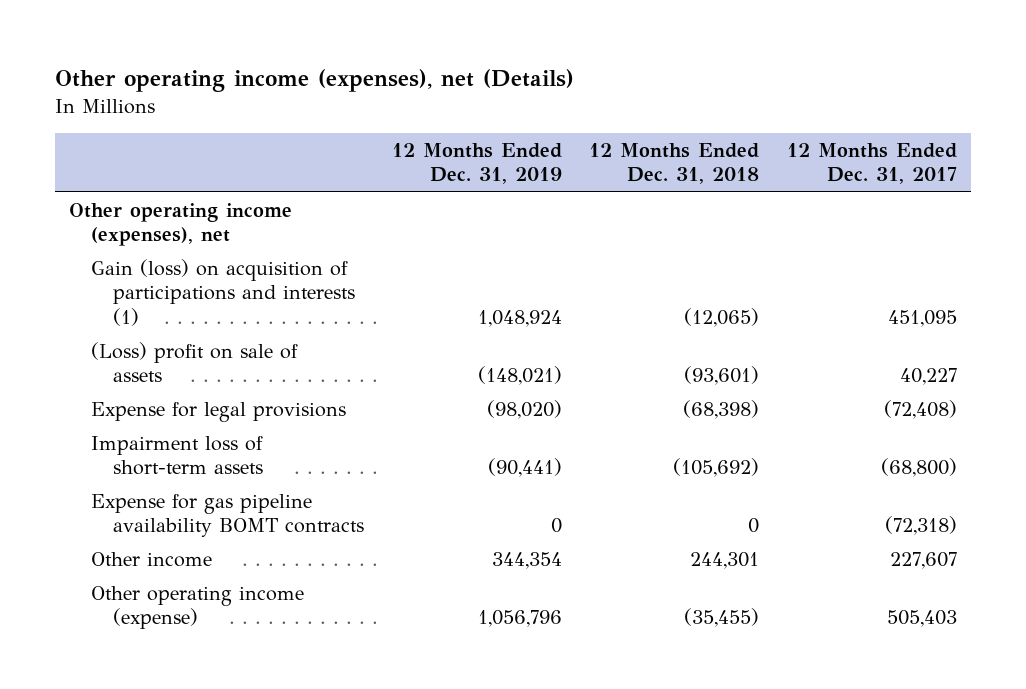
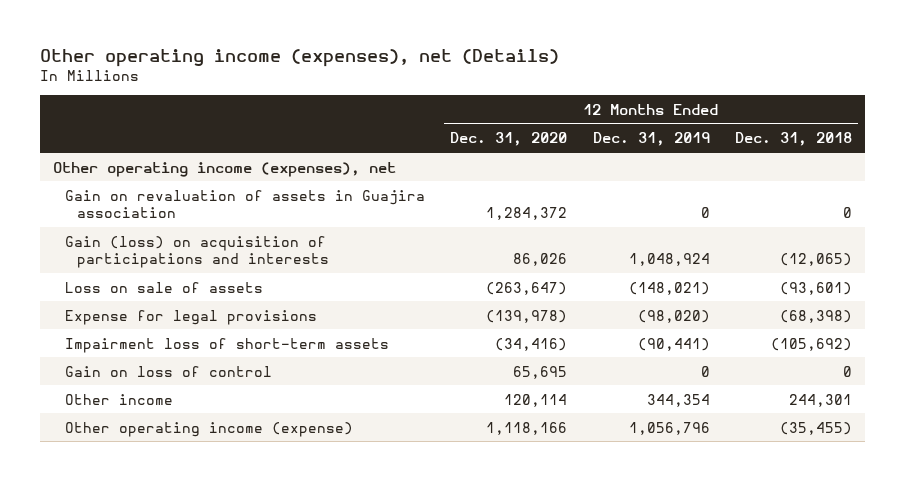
[787,143,958,185] 12 Months Ended Dec. 31, 2017 -> none
none -> [450,132,568,147] Dec. 31, 2020
none -> [65,189,426,218] Gain on revaluation of assets in Guajira association
[91,258,356,326] Gain (loss) on acquisition of participations and interests (1) -> [65,235,330,268] Gain (loss) on acquisition of participations and interests
[91,341,299,383] (Loss) profit on sale of assets -> [65,281,264,293] Loss on sale of assets
[91,493,365,538] Expense for gas pipeline availability BOMT contracts -> none
none -> [65,365,273,377] Gain on loss of control

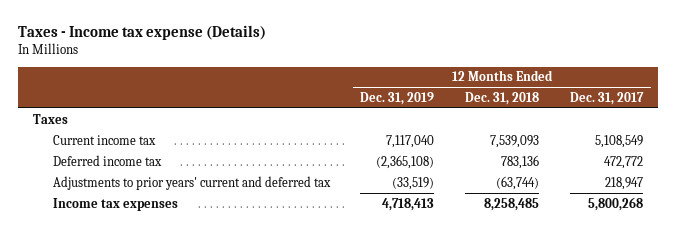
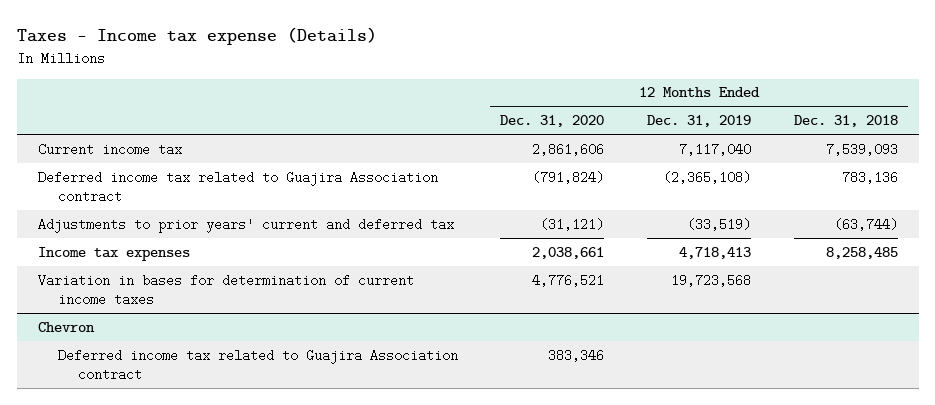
[569,91,644,105] Dec. 31, 2017 -> none
none -> [500,115,605,128] Dec. 31, 2020
[33,113,69,124] Taxes -> none
[52,154,162,166] Deferred income tax -> [37,170,438,203] Deferred income tax related to Guajira Association contract
none -> [37,273,414,306] Variation in bases for determination of current income taxes
none -> [37,321,95,332] Chevron
none -> [57,348,458,381] Deferred income tax related to Guajira Association contract

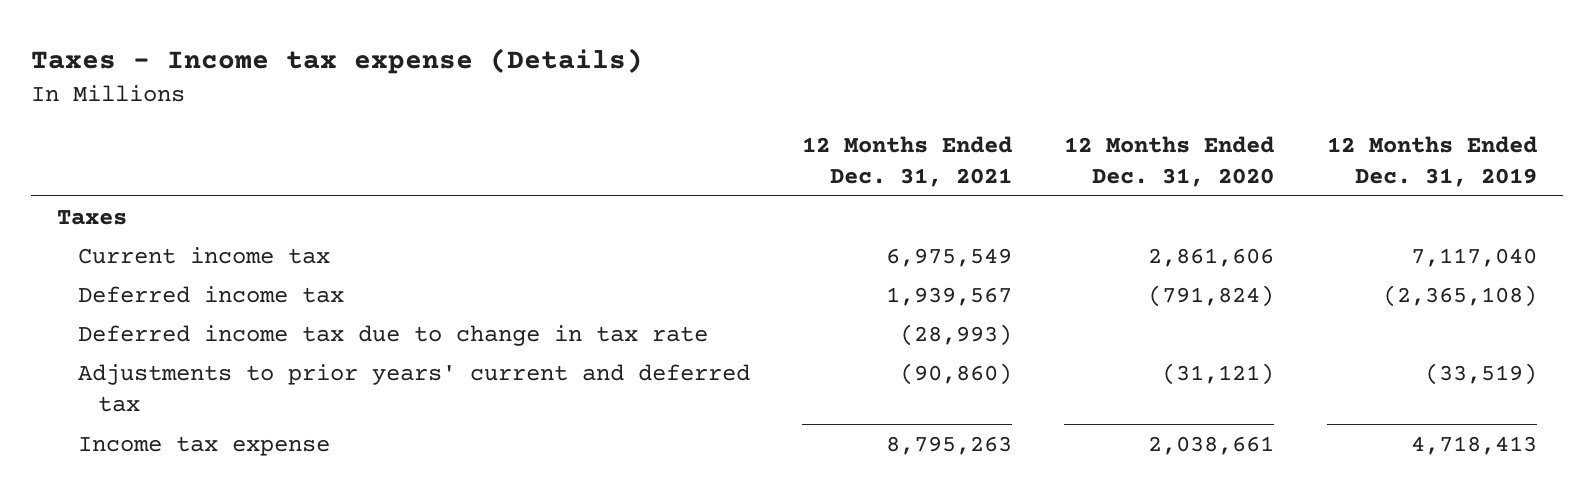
[793,115,898,128] Dec. 31, 2018 -> none
none -> [802,135,1013,188] 12 Months Ended Dec. 31, 2021
none -> [57,209,128,225] Taxes
[37,170,438,203] Deferred income tax related to Guajira Association contract -> [77,285,344,303] Deferred income tax
none -> [77,324,708,346] Deferred income tax due to change in tax rate
[37,273,414,306] Variation in bases for determination of current income taxes -> none
[37,321,95,332] Chevron -> none
[57,348,458,381] Deferred income tax related to Guajira Association contract -> none
[37,246,190,261] Income tax expenses -> [77,435,330,456] Income tax expense

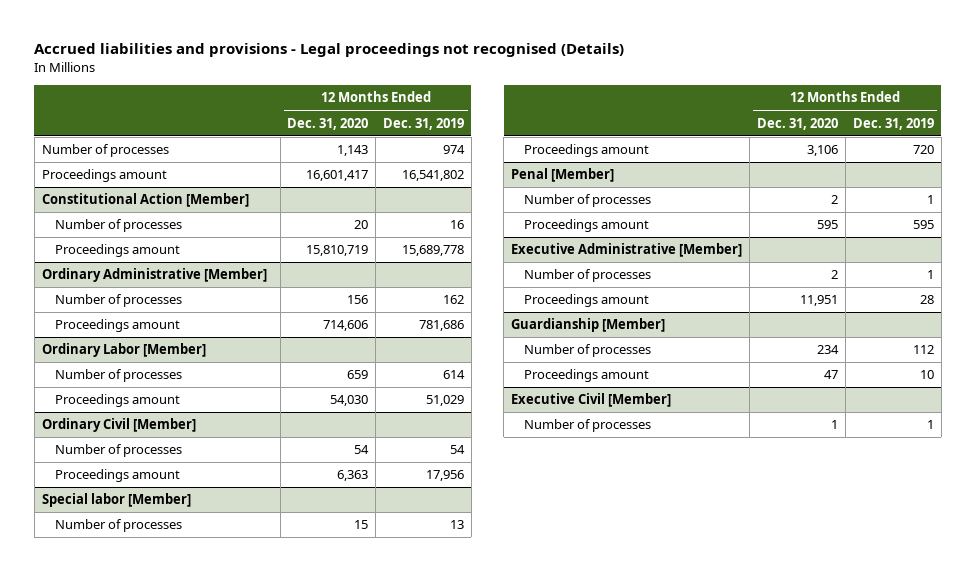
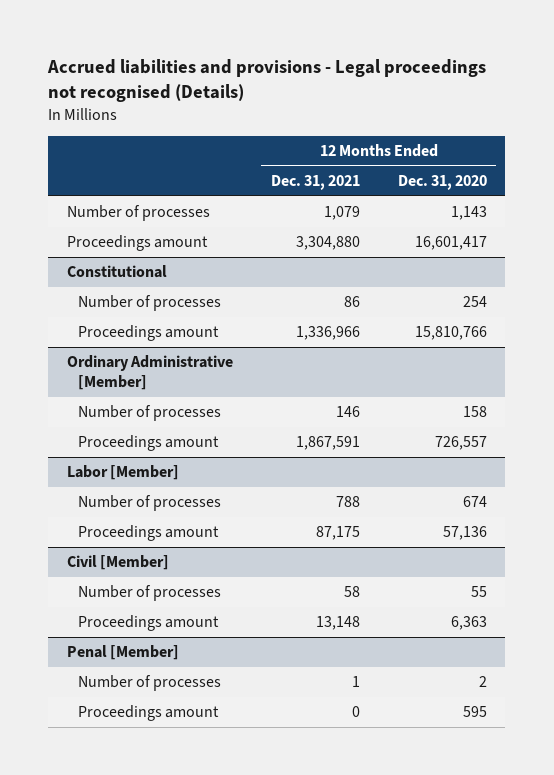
[383,117,465,130] Dec. 31, 2019 -> none
none -> [270,175,360,191] Dec. 31, 2021
[41,193,249,208] Constitutional Action [Member] -> [67,265,168,279] Constitutional
[354,220,369,230] 20 -> [462,296,487,308] 254
[306,245,369,257] 15,810,719 -> [414,326,487,341] 15,810,766
[347,295,369,305] 156 -> [462,406,487,418] 158
[323,320,369,332] 714,606 -> [434,436,487,451] 726,557
[41,343,206,358] Ordinary Labor [Member] -> [67,465,180,481] Labor [Member]
[347,370,369,380] 659 -> [462,496,487,508] 674
[330,395,369,407] 54,030 -> [442,526,487,541] 57,136
[41,418,196,433] Ordinary Civil [Member] -> [67,555,170,571] Civil [Member]
[354,445,370,455] 54 -> [470,586,487,598] 55
[41,493,191,508] Special labor [Member] -> none
[54,519,182,533] Number of processes -> none
[524,144,650,158] Proceedings amount -> none
[511,243,743,258] Executive Administrative [Member] -> none
[524,269,652,283] Number of processes -> none
[524,294,650,308] Proceedings amount -> none
[511,318,666,333] Guardianship [Member] -> none
[524,344,652,358] Number of processes -> none
[524,369,650,383] Proceedings amount -> none
[511,393,672,408] Executive Civil [Member] -> none
[524,419,652,433] Number of processes -> none

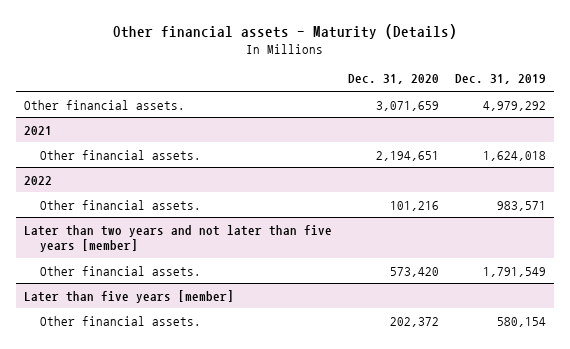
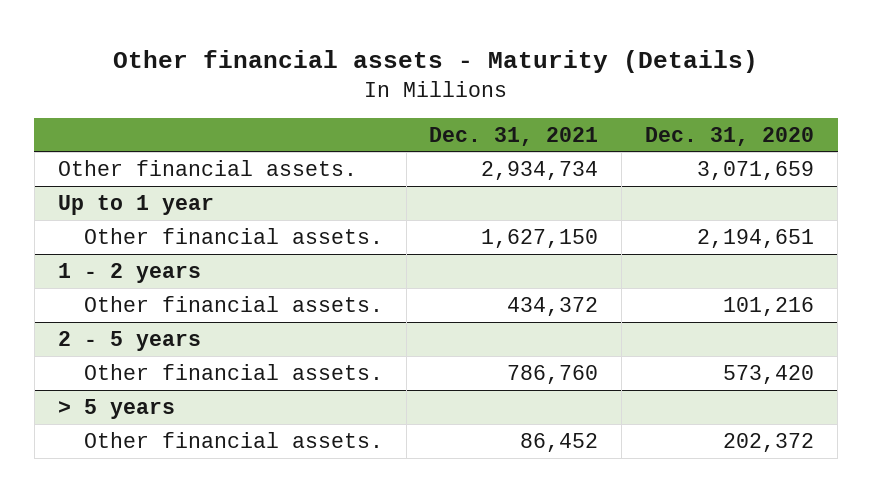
[455,74,547,85] Dec. 31, 2019 -> none
none -> [429,126,599,146] Dec. 31, 2021
[23,125,52,135] 2021 -> [57,194,214,215] Up to 1 year
[23,175,52,185] 2022 -> [57,262,201,283] 1 - 2 years
[23,224,332,253] Later than two years and not later than five years [member] -> [57,330,201,351] 2 - 5 years
[23,289,234,303] Later than five years [member] -> [57,398,175,419] > 5 years

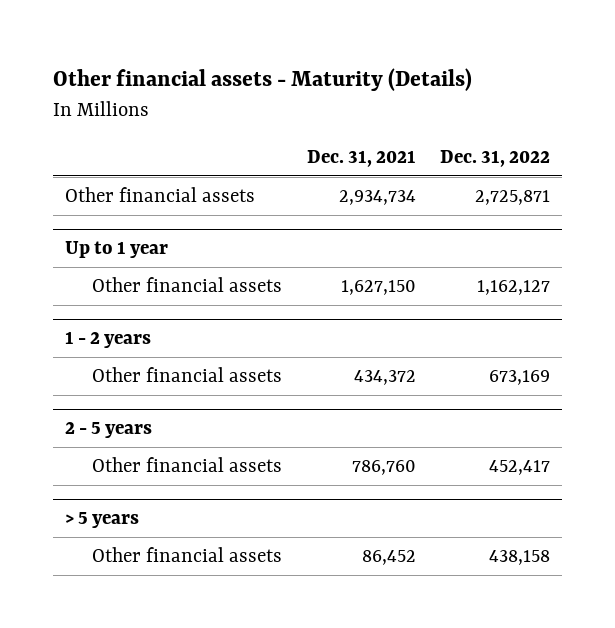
[645,126,815,146] Dec. 31, 2020 -> none
none -> [440,149,551,167] Dec. 31, 2022
[57,159,357,176] Other financial assets. -> [64,187,255,203] Other financial assets
[83,227,383,244] Other financial assets. -> [92,277,283,293] Other financial assets
[83,295,383,312] Other financial assets. -> [92,367,283,383] Other financial assets
[83,363,383,380] Other financial assets. -> [92,457,283,473] Other financial assets
[83,431,383,448] Other financial assets. -> [92,547,283,563] Other financial assets

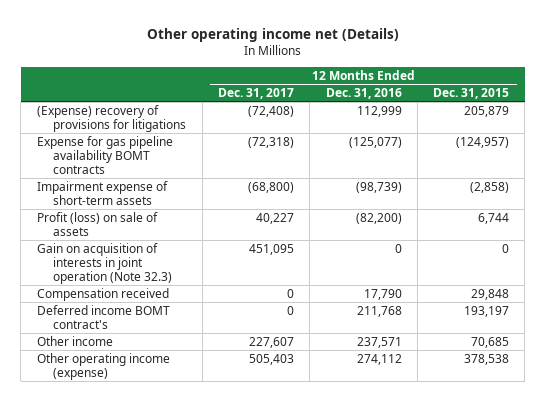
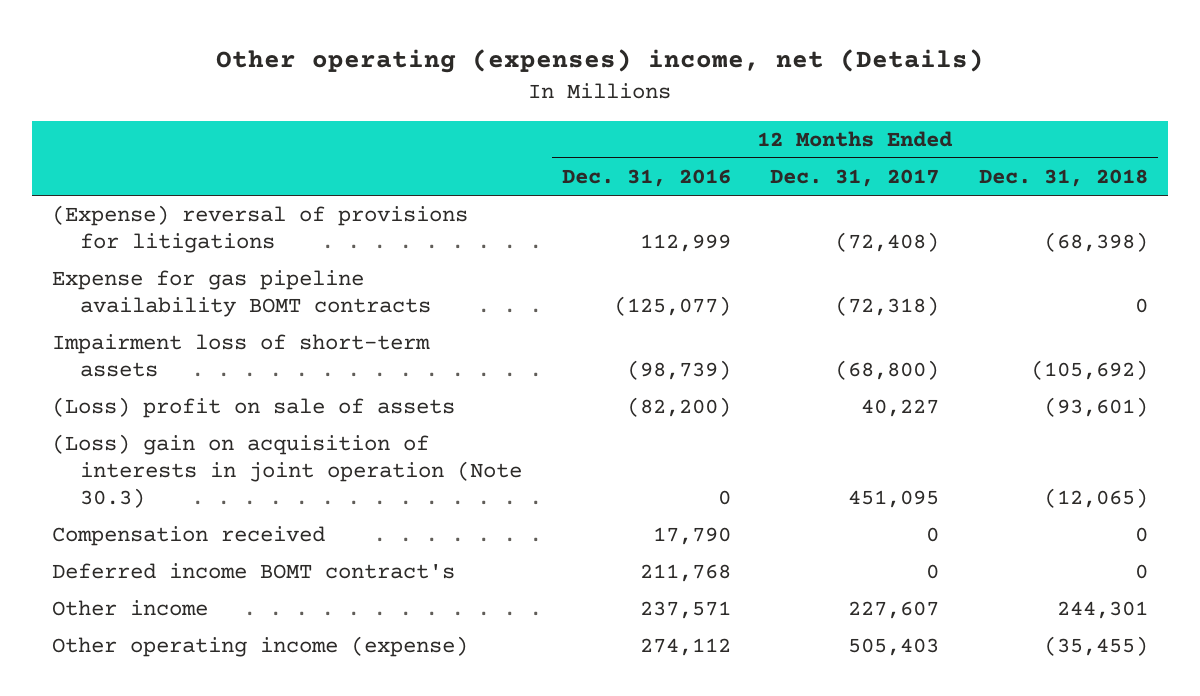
[146,28,399,43] Other operating income net (Details) -> [216,49,985,74] Other operating (expenses) income, net (Details)
[433,88,510,100] Dec. 31, 2015 -> none
none -> [979,168,1149,187] Dec. 31, 2018
[36,104,187,132] (Expense) recovery of provisions for litigations -> [52,205,469,254] (Expense) reversal of provisions for litigations
[36,180,168,205] Impairment expense of short-term assets -> [52,334,431,378] Impairment loss of short-term assets
[36,211,158,236] Profit (loss) on sale of assets -> [52,397,456,419] (Loss) profit on sale of assets
[36,242,173,285] Gain on acquisition of interests in joint operation (Note 32.3) -> [52,434,522,508] (Loss) gain on acquisition of interests in joint operation (Note 30.3)

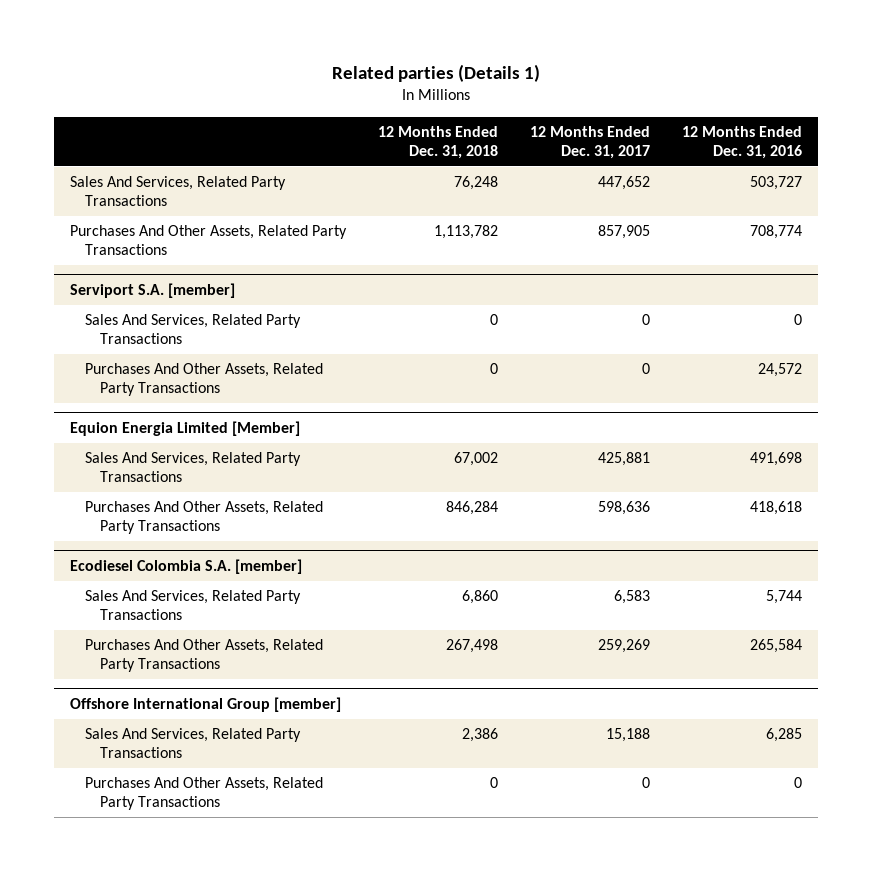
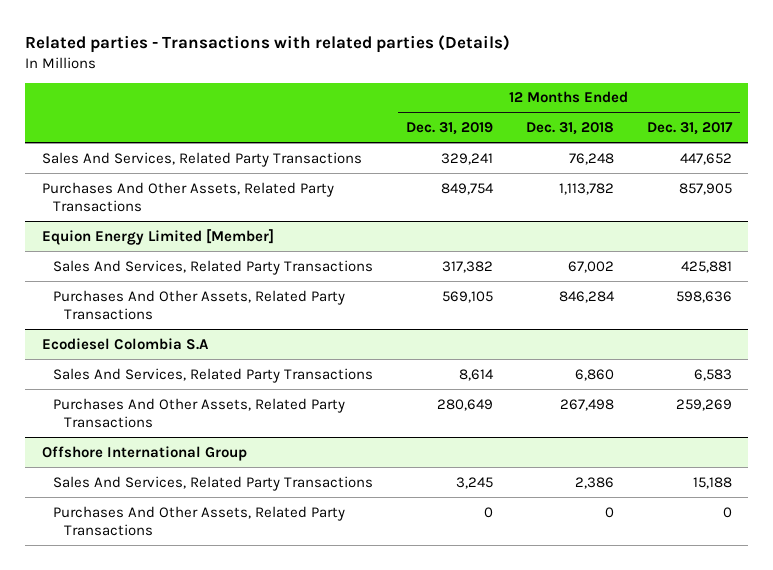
[332,63,541,82] Related parties (Details 1) -> [25,35,511,54] Related parties - Transactions with related parties (Details)
[682,125,803,159] 12 Months Ended Dec. 31, 2016 -> none
none -> [405,122,493,136] Dec. 31, 2019
[69,282,235,298] Serviport S.A. [member] -> none
[84,314,301,345] Sales And Services, Related Party Transactions -> none
[84,363,323,397] Purchases And Other Assets, Related Party Transactions -> none
[69,420,300,436] Equion Energia Limited [Member] -> [41,228,274,245] Equion Energy Limited [Member]
[69,558,302,574] Ecodiesel Colombia S.A. [member] -> [41,337,209,350] Ecodiesel Colombia S.A
[69,696,341,712] Offshore International Group [member] -> [41,445,247,461] Offshore International Group

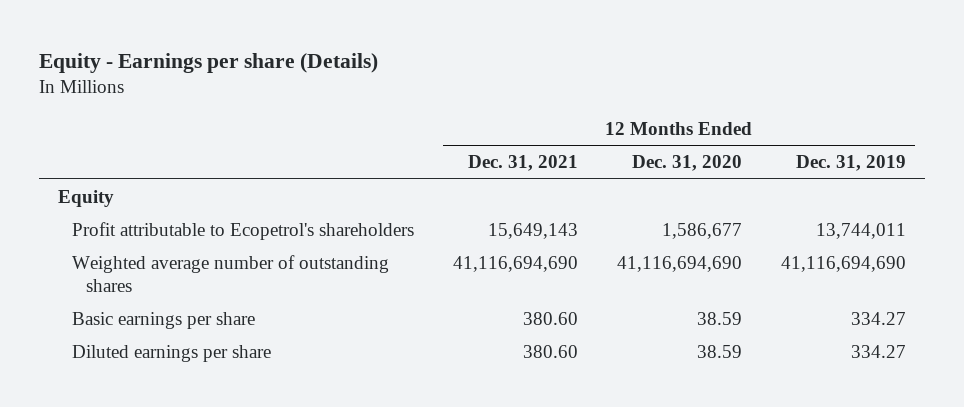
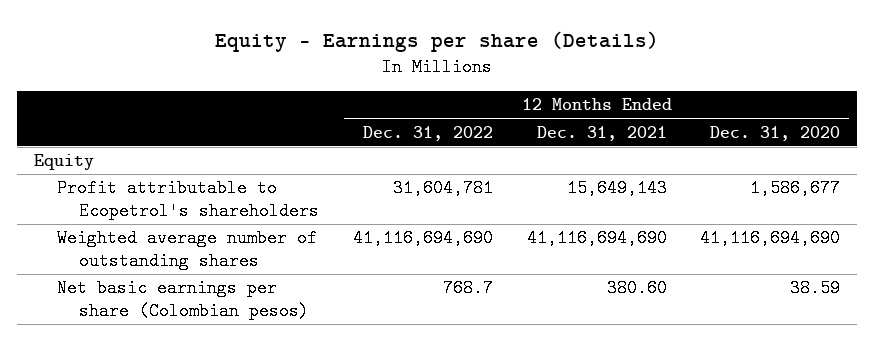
[795,155,906,172] Dec. 31, 2019 -> none
none -> [362,125,493,141] Dec. 31, 2022
[72,344,272,362] Diluted earnings per share -> none
[72,311,256,329] Basic earnings per share -> [56,279,310,321] Net basic earnings per share (Colombian pesos)

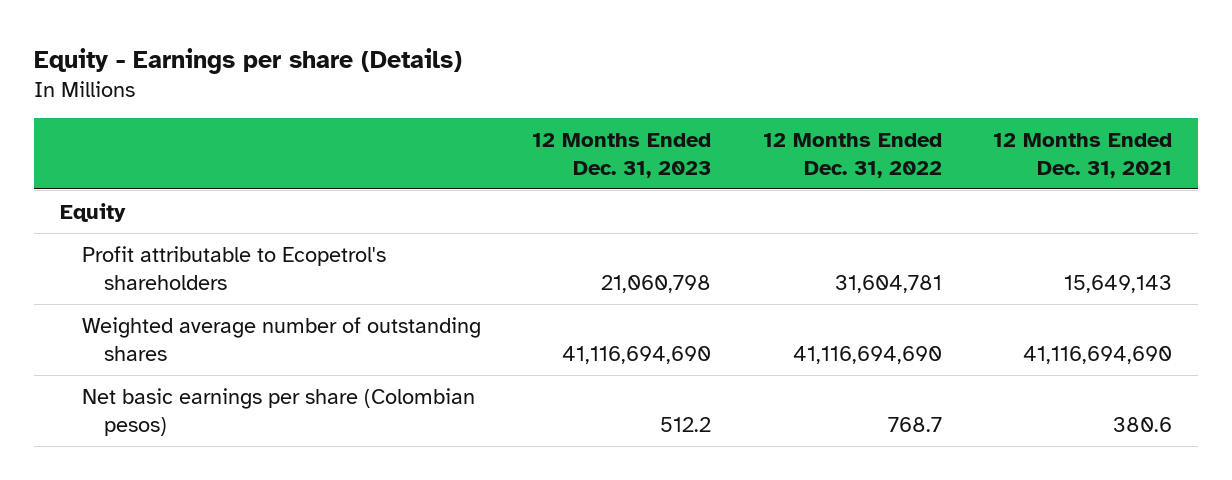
[710,125,841,141] Dec. 31, 2020 -> none
none -> [532,133,712,178] 12 Months Ended Dec. 31, 2023
[606,279,667,298] 380.60 -> [1113,416,1173,432] 380.6

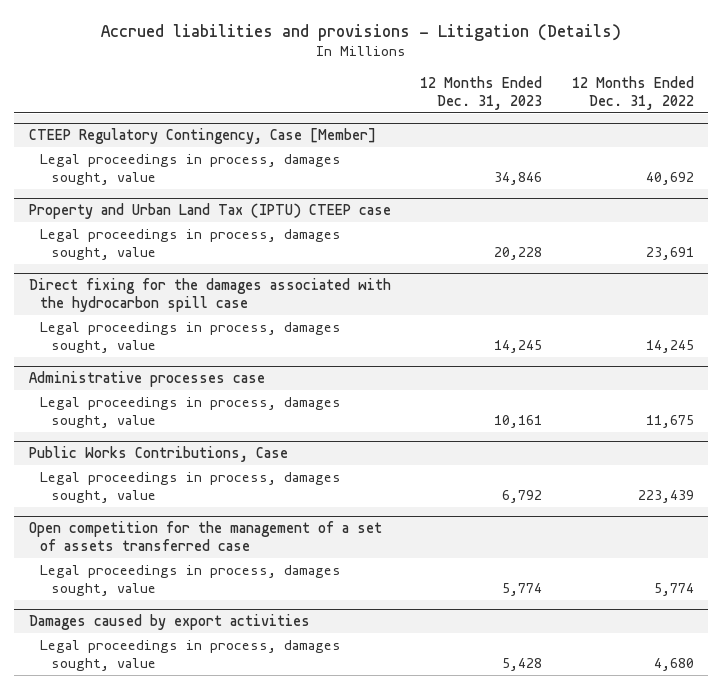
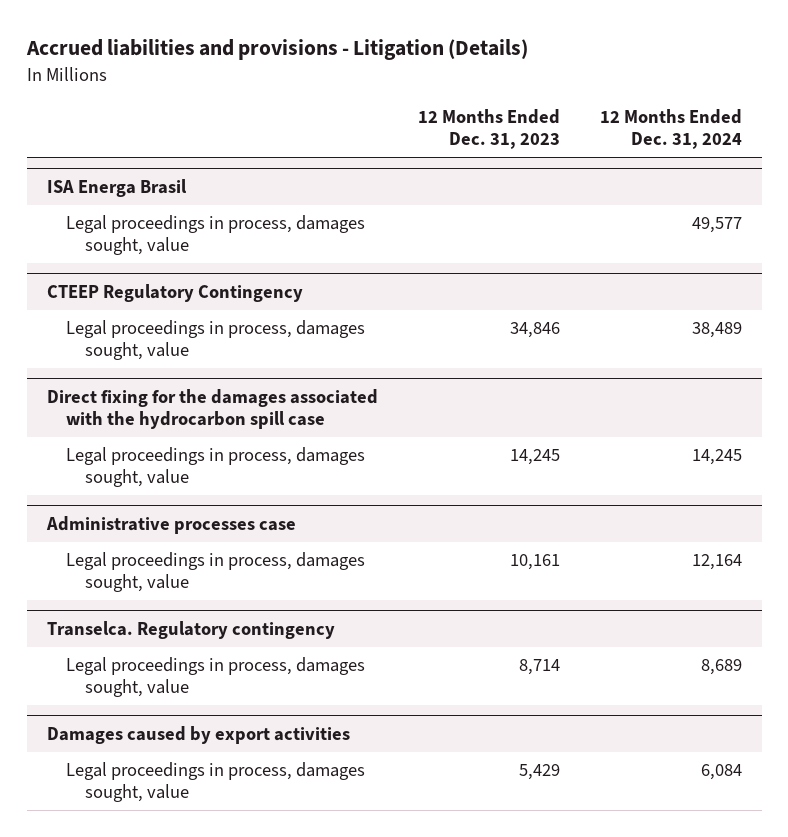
[571,75,694,111] 12 Months Ended Dec. 31, 2022 -> none
none -> [599,109,742,150] 12 Months Ended Dec. 31, 2024
none -> [46,179,187,198] ISA Energa Brasil
none -> [66,215,366,256] Legal proceedings in process, damages sought, value
[28,128,376,145] CTEEP Regulatory Contingency, Case [Member] -> [46,284,303,303] CTEEP Regulatory Contingency
[28,203,391,220] Property and Urban Land Tax (IPTU) CTEEP case -> none
[40,228,342,261] Legal proceedings in process, damages sought, value -> none
[28,446,288,463] Public Works Contributions, Case -> none
[28,521,382,552] Open competition for the management of a set of assets transferred case -> none
[40,564,342,597] Legal proceedings in process, damages sought, value -> none
none -> [46,621,335,640] Transelca. Regulatory contingency
[502,490,543,504] 6,792 -> [518,659,560,676] 8,714
[502,658,543,672] 5,428 -> [518,764,560,781] 5,429

